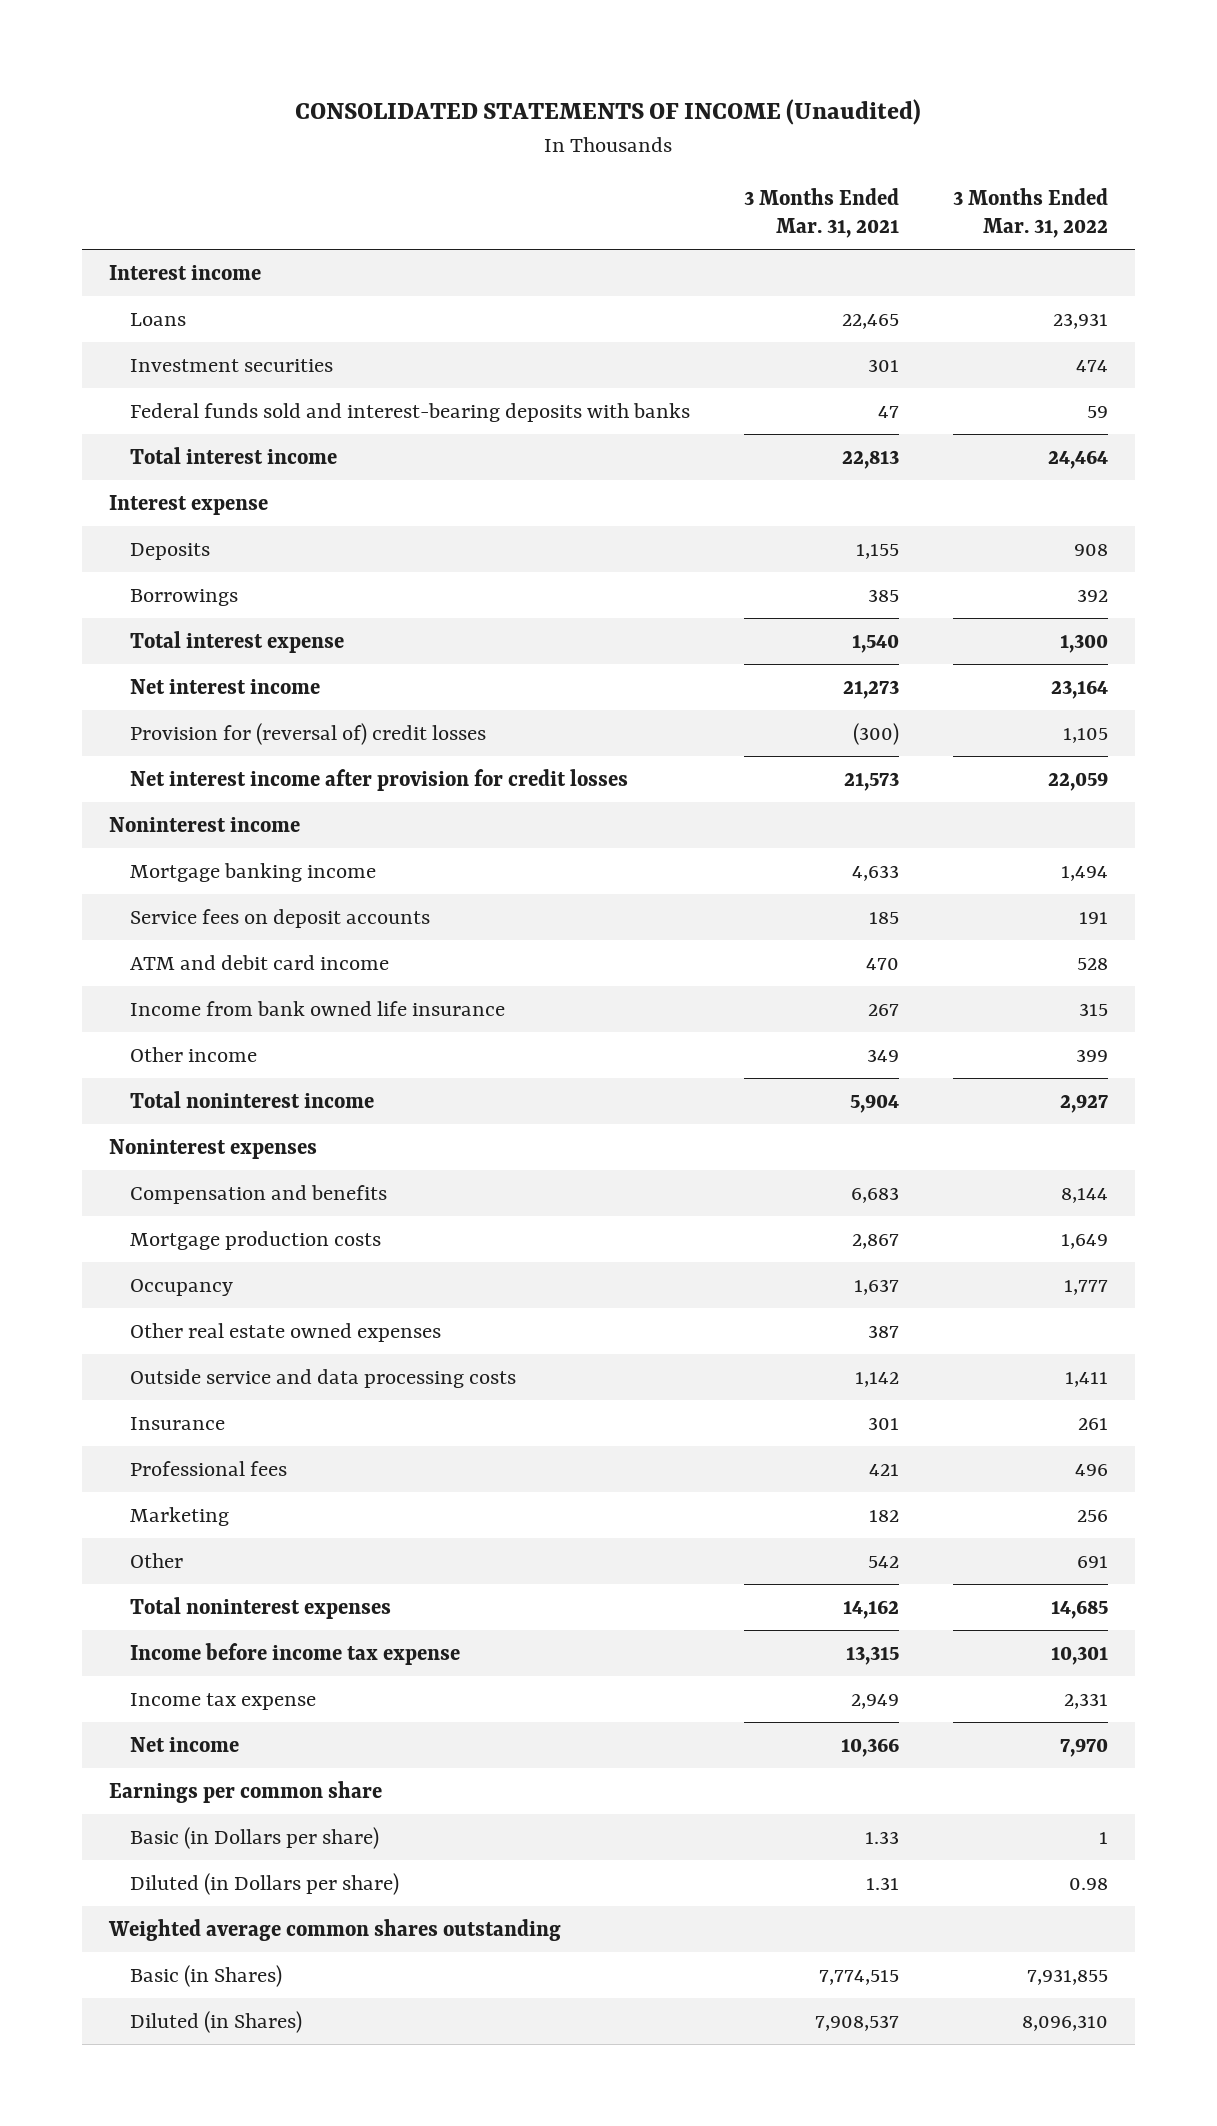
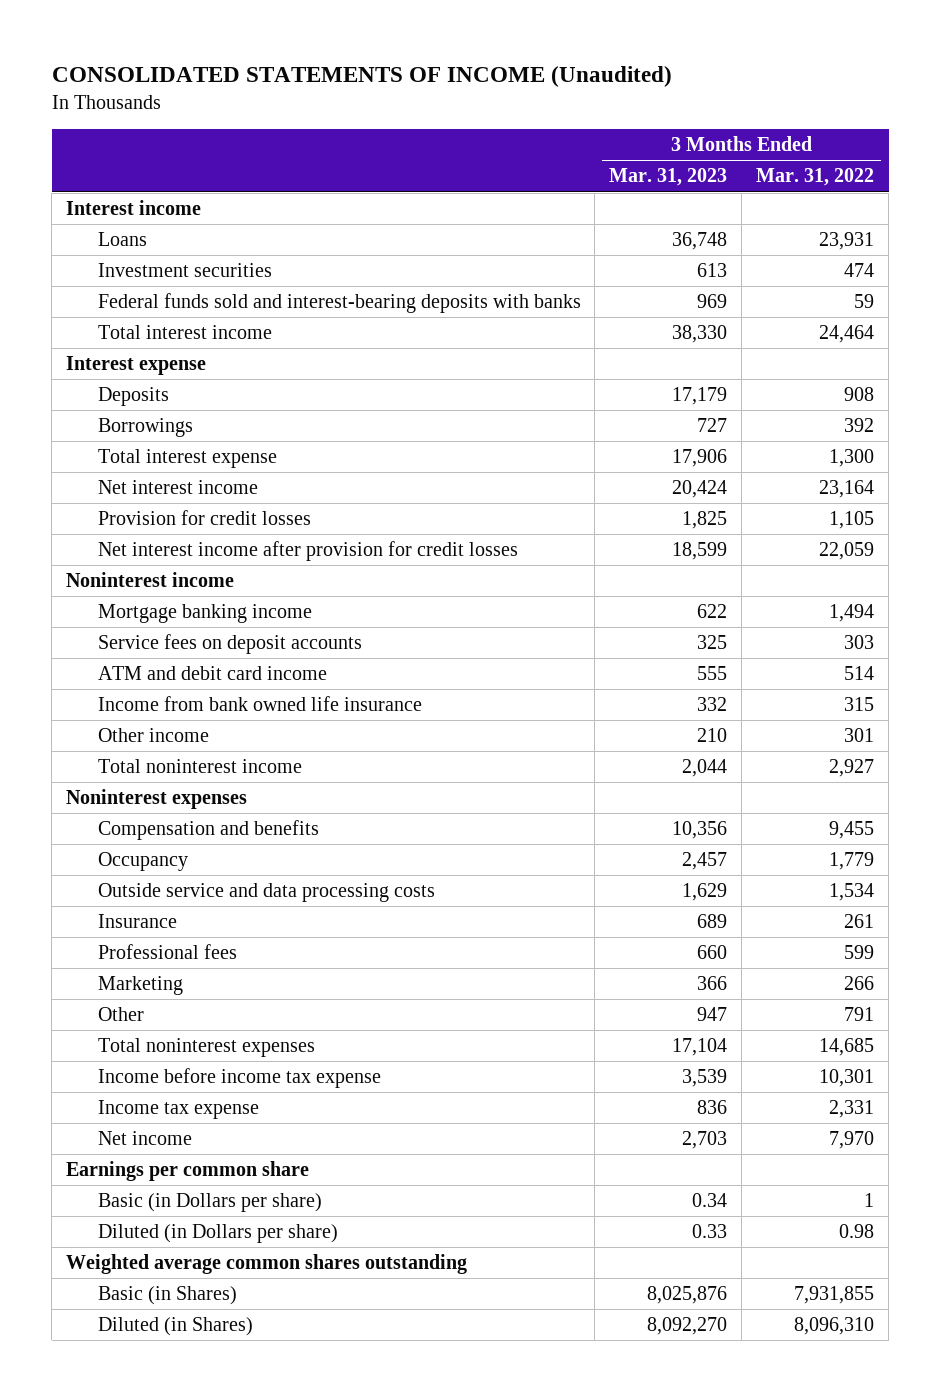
[744,188,900,239] 3 Months Ended Mar. 31, 2021 -> none
none -> [609,168,728,187] Mar. 31, 2023
[129,722,486,745] Provision for (reversal of) credit losses -> [97,510,311,526] Provision for credit losses
[1079,911,1109,924] 191 -> [844,635,875,650] 303
[1077,957,1109,970] 528 -> [844,666,875,681] 514
[1076,1048,1109,1062] 399 -> [844,728,875,743] 301
[129,1230,381,1250] Mortgage production costs -> none
[129,1322,441,1342] Other real estate owned expenses -> none
[1061,1187,1109,1203] 8,144 -> [829,821,875,840] 9,455
[1064,1279,1109,1295] 1,777 -> [829,852,875,871] 1,779
[1065,1371,1109,1387] 1,411 -> [829,883,875,902] 1,534
[1075,1463,1109,1476] 496 -> [844,945,875,960] 599
[1077,1509,1109,1522] 256 -> [844,976,875,991] 266
[1077,1555,1109,1568] 691 -> [844,1007,875,1022] 791

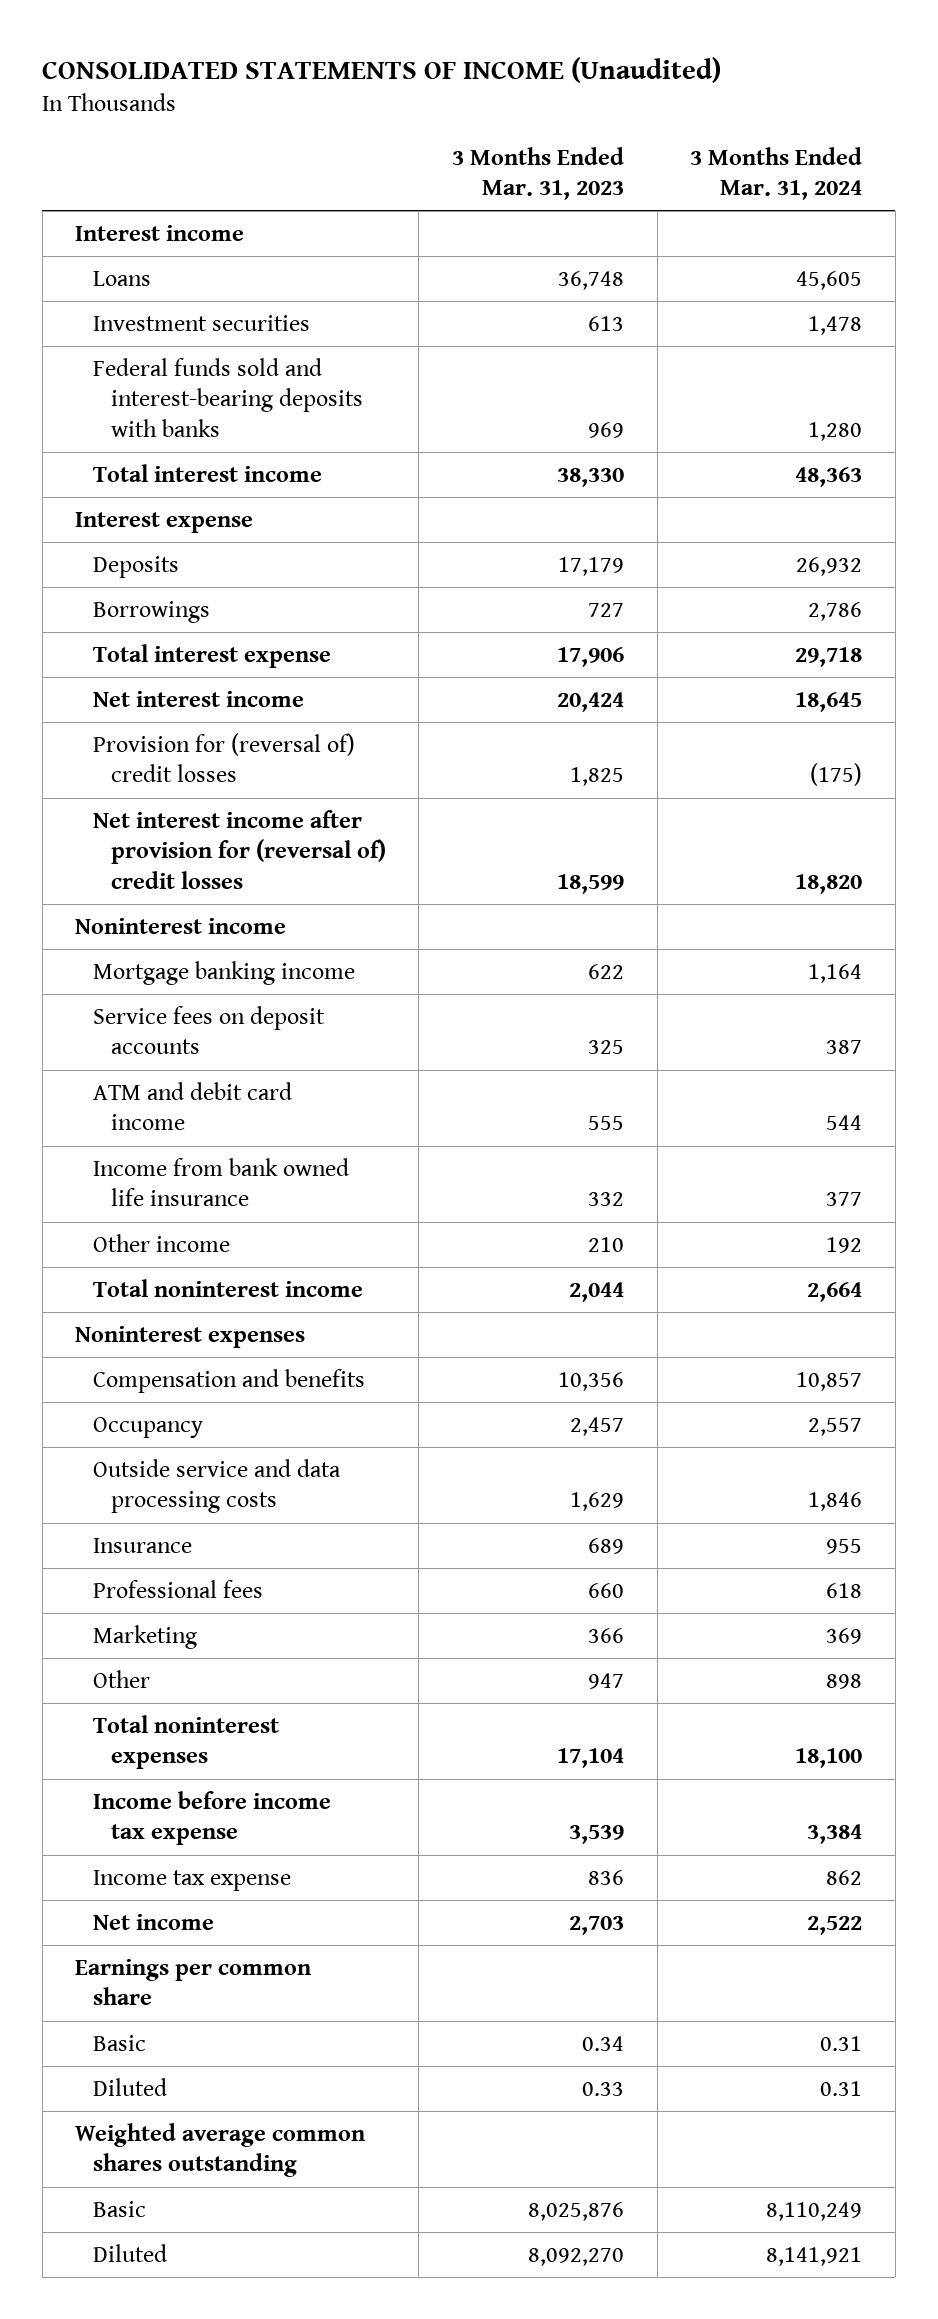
[756,168,875,187] Mar. 31, 2022 -> none
none -> [690,146,863,201] 3 Months Ended Mar. 31, 2024
[97,510,311,526] Provision for credit losses -> [93,732,356,783] Provision for (reversal of) credit losses
[97,541,518,562] Net interest income after provision for credit losses -> [93,809,386,890] Net interest income after provision for (reversal of) credit losses
[97,1193,322,1213] Basic (in Dollars per share) -> [93,2034,147,2051] Basic
[97,1224,338,1244] Diluted (in Dollars per share) -> [93,2077,168,2096] Diluted
[97,1286,237,1306] Basic (in Shares) -> [93,2200,147,2217] Basic
[97,1317,253,1337] Diluted (in Shares) -> [93,2243,168,2262] Diluted

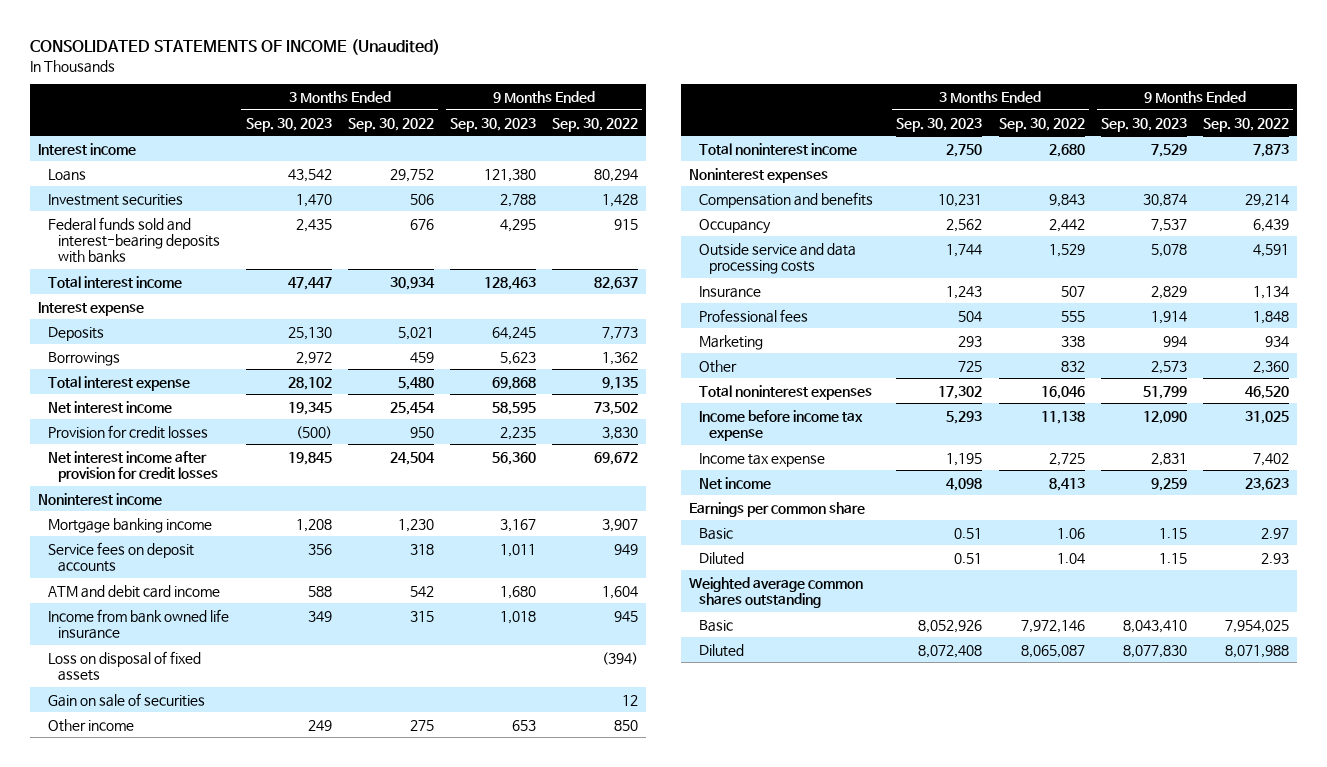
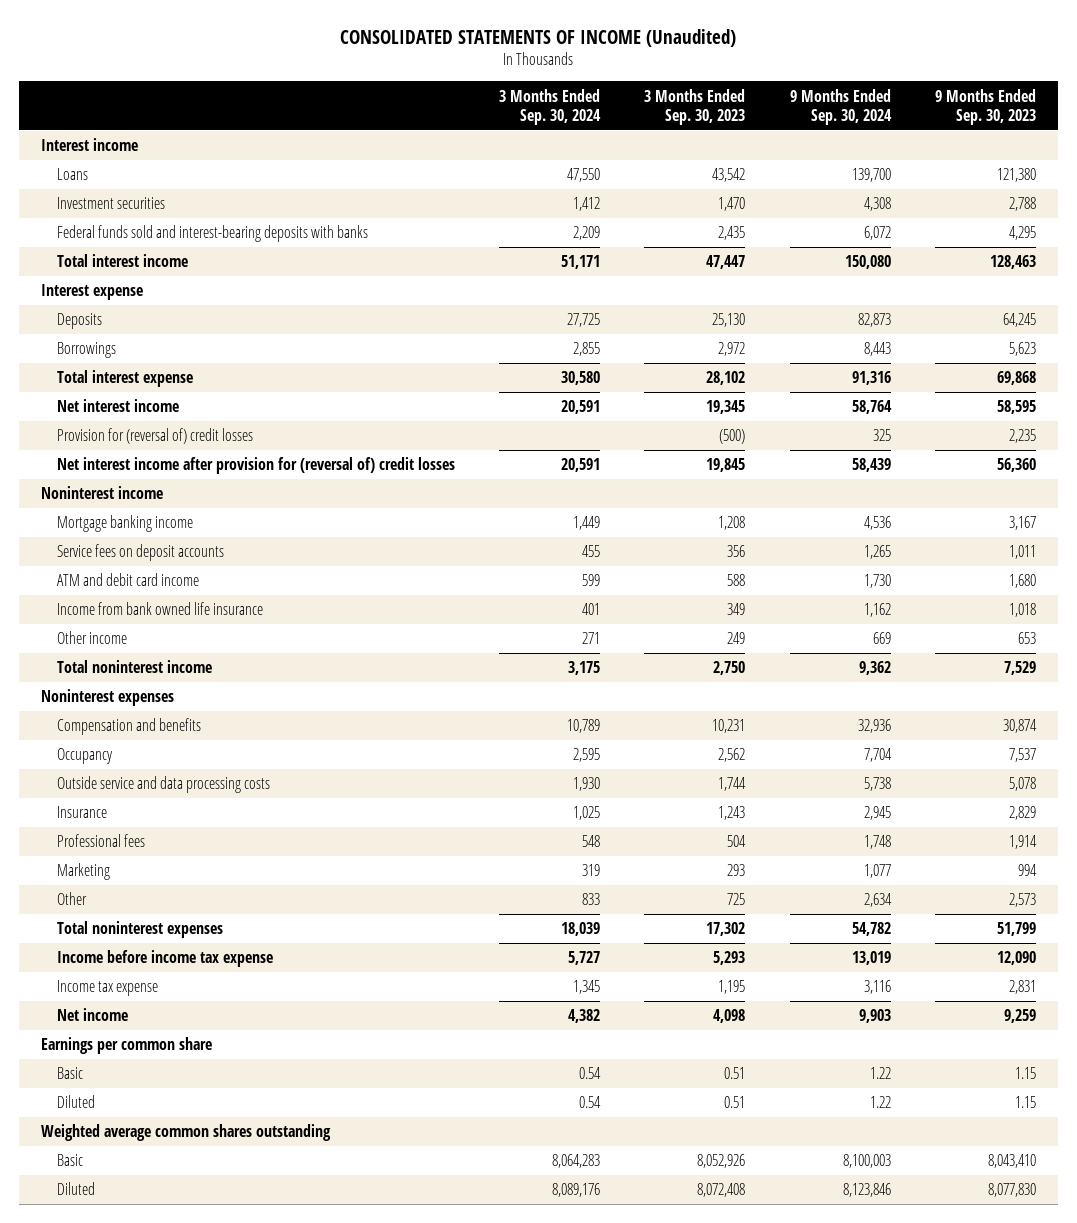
[347,117,434,132] Sep. 30, 2022 -> none
[552,117,639,132] Sep. 30, 2022 -> none
none -> [499,88,602,126] 3 Months Ended Sep. 30, 2024
none -> [789,88,892,126] 9 Months Ended Sep. 30, 2024
[48,424,209,439] Provision for credit losses -> [56,428,253,445] Provision for (reversal of) credit losses
[48,450,219,482] Net interest income after provision for credit losses -> [56,457,455,475] Net interest income after provision for (reversal of) credit losses
[48,650,202,681] Loss on disposal of fixed assets -> none
[48,692,206,707] Gain on sale of securities -> none

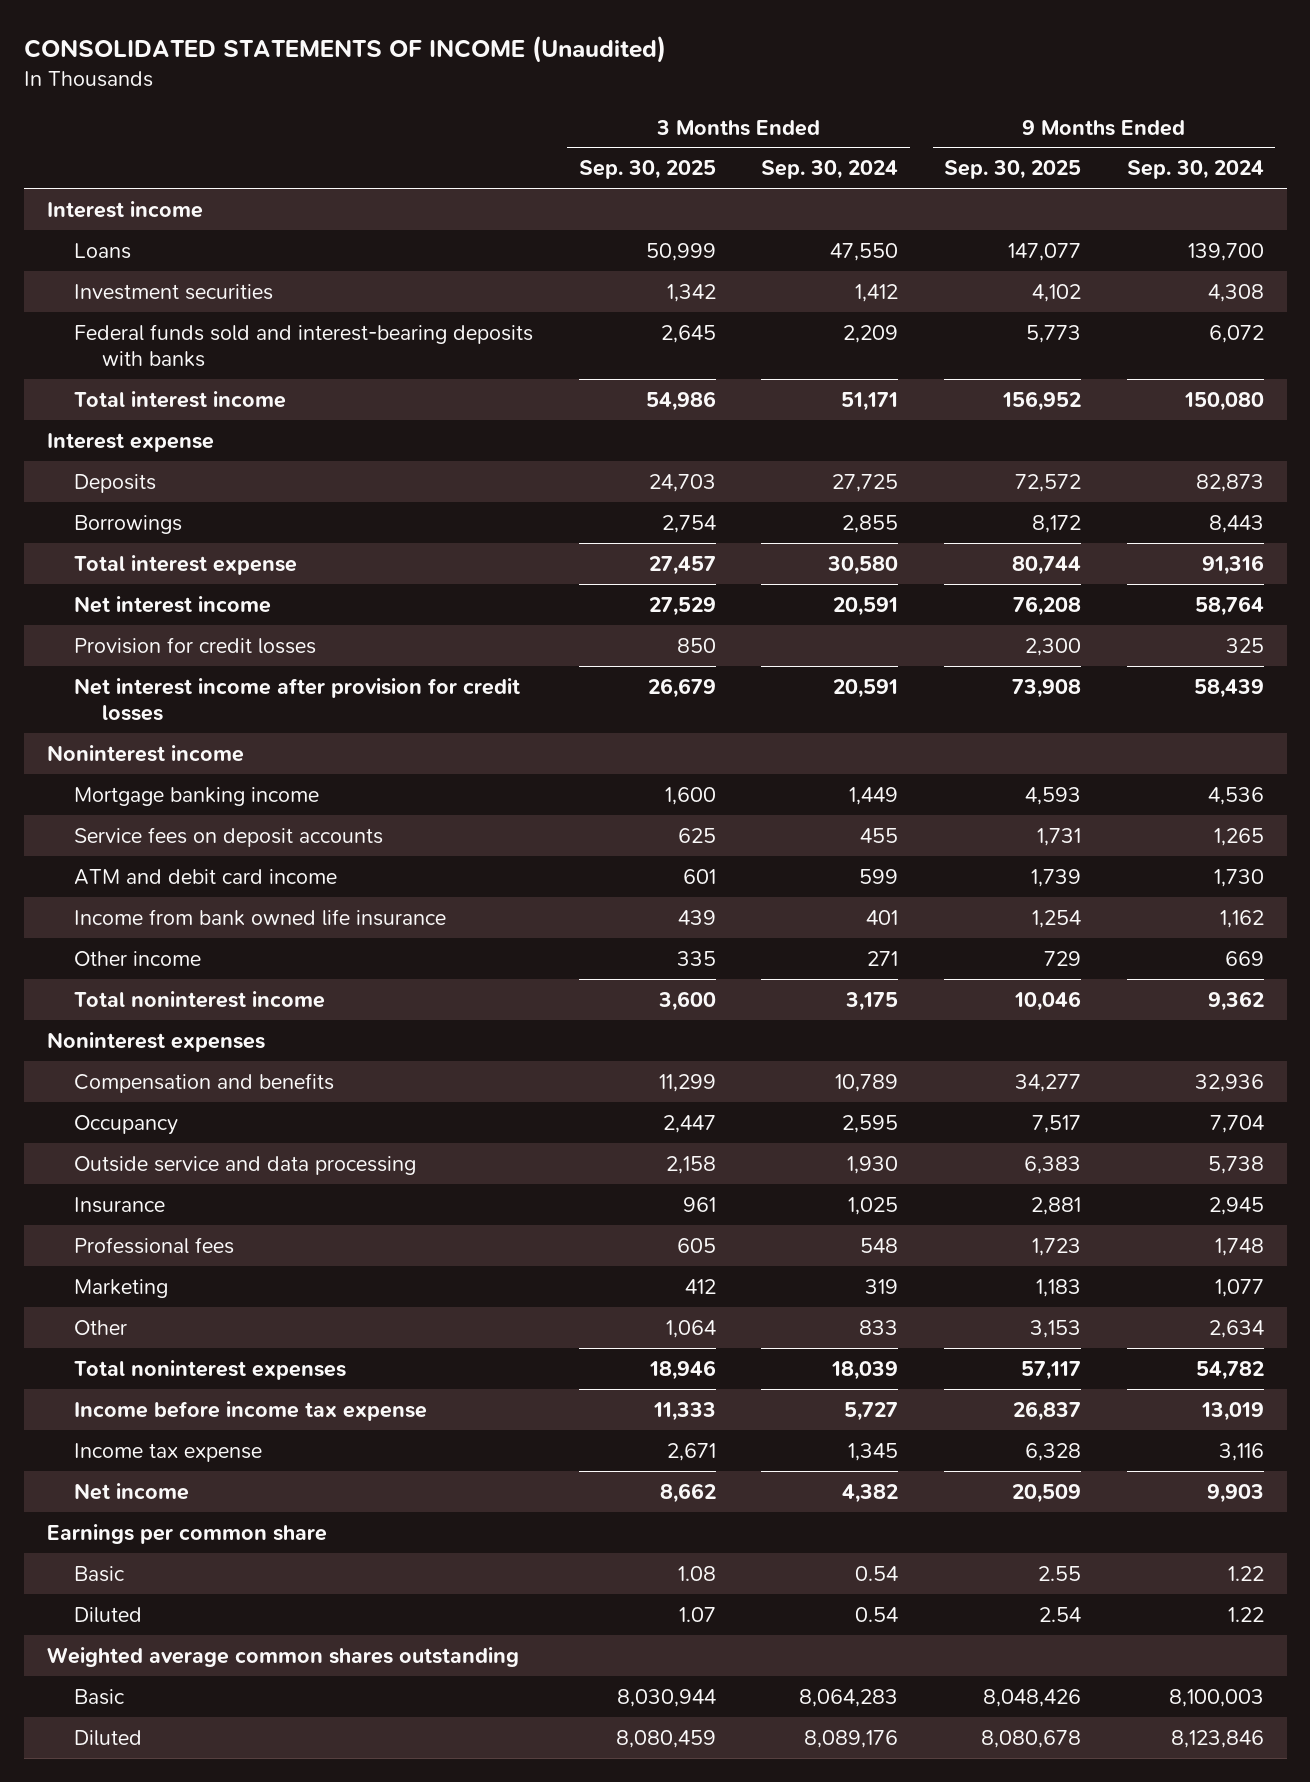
[644,88,746,126] 3 Months Ended Sep. 30, 2023 -> none
[934,88,1036,126] 9 Months Ended Sep. 30, 2023 -> none
none -> [578,160,716,180] Sep. 30, 2025
none -> [944,160,1082,180] Sep. 30, 2025
[56,428,253,445] Provision for (reversal of) credit losses -> [74,636,317,654] Provision for credit losses
[56,457,455,475] Net interest income after provision for (reversal of) credit losses -> [74,677,521,722] Net interest income after provision for credit losses
[56,776,270,794] Outside service and data processing costs -> [74,1155,417,1175] Outside service and data processing

